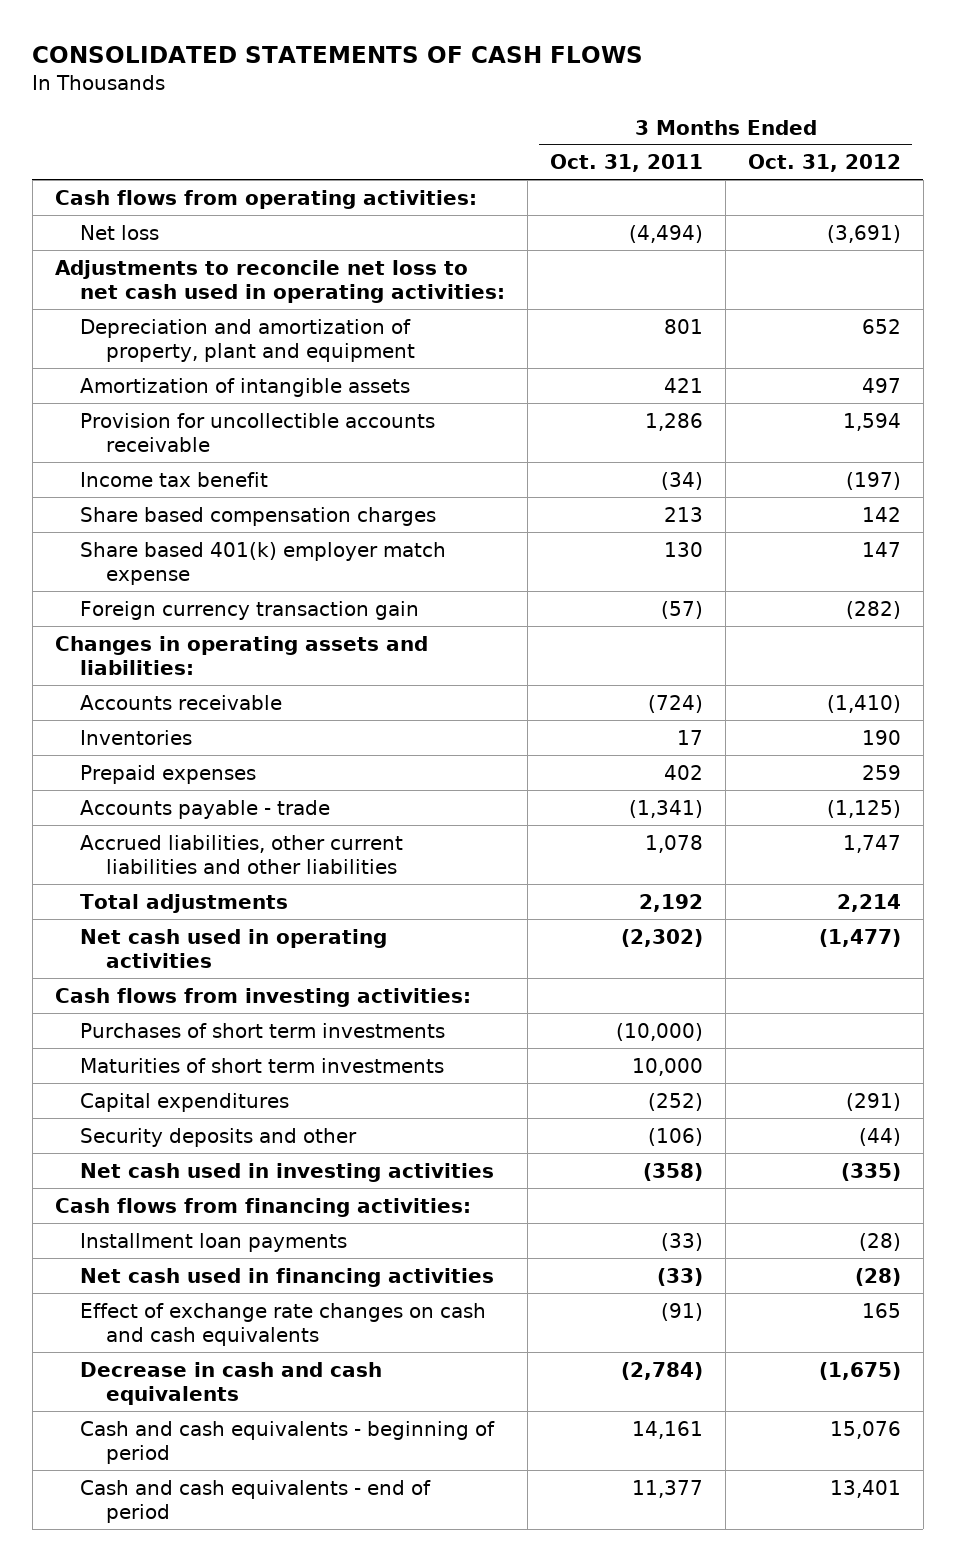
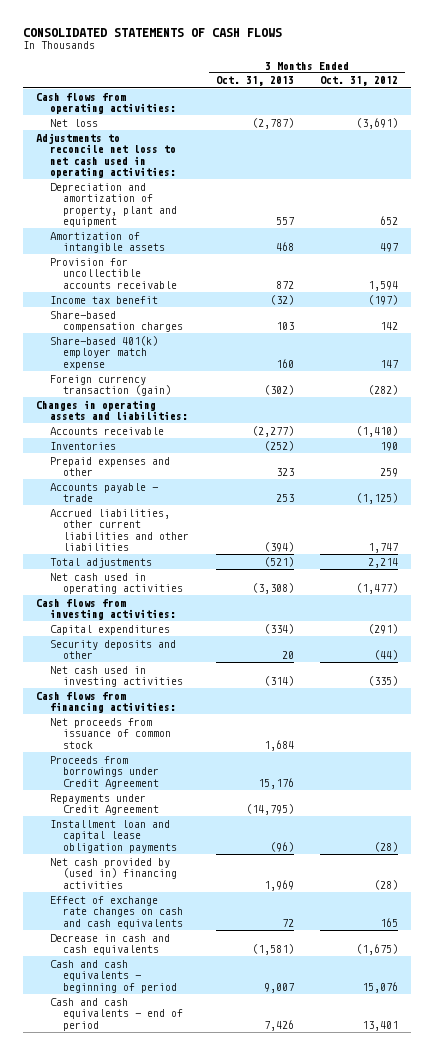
[550,154,704,173] Oct. 31, 2011 -> none
none -> [215,76,294,87] Oct. 31, 2013
[80,506,437,526] Share based compensation charges -> [49,310,184,333] Share-based compensation charges
[80,541,447,585] Share based 401(k) employer match expense -> [49,335,158,370] Share-based 401(k) employer match expense
[80,600,420,620] Foreign currency transaction gain -> [49,374,172,397] Foreign currency transaction (gain)
[80,764,257,784] Prepaid expenses -> [49,456,170,477] Prepaid expenses and other
[80,1022,446,1038] Purchases of short term investments -> none
[80,1057,445,1073] Maturities of short term investments -> none
none -> [49,717,172,749] Net proceeds from issuance of common stock
none -> [49,755,160,789] Proceeds from borrowings under Credit Agreement
none -> [49,793,160,816] Repayments under Credit Agreement
[80,1232,348,1252] Installment loan payments -> [49,819,178,853] Installment loan and capital lease obligation payments
[80,1267,495,1287] Net cash used in financing activities -> [49,857,178,889] Net cash provided by (used in) financing activities

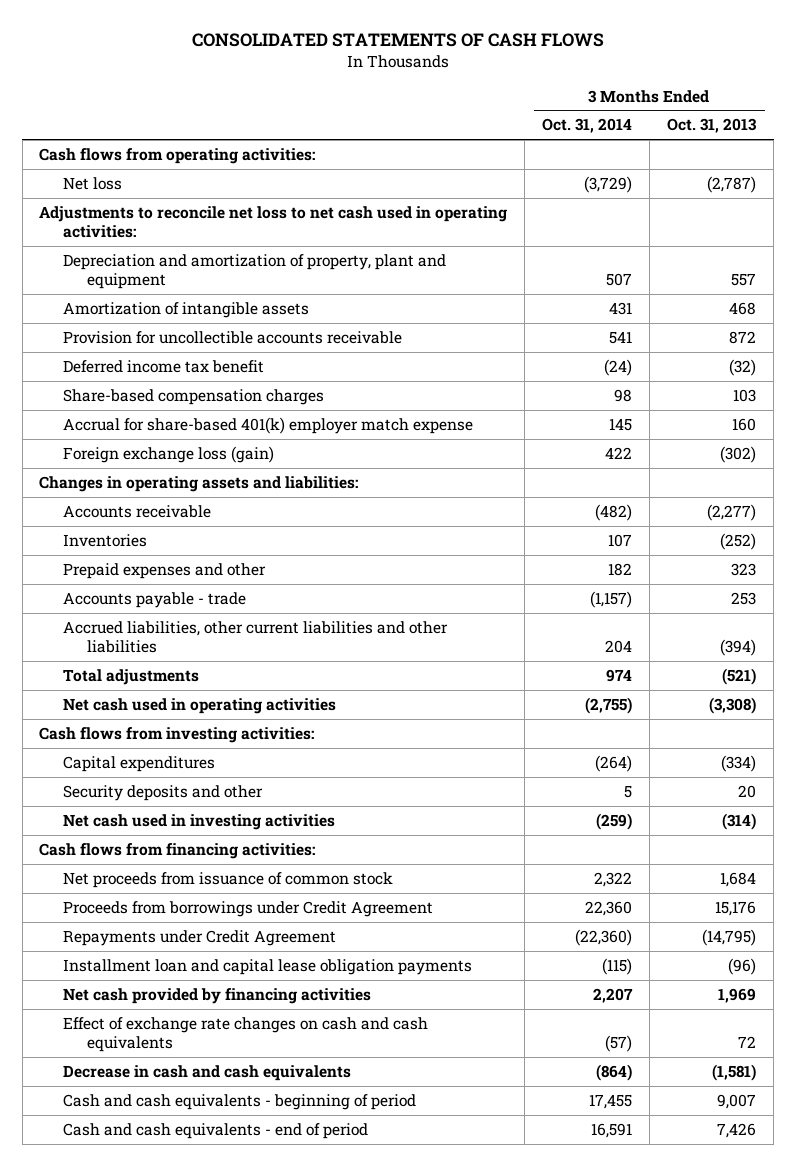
[320,76,399,87] Oct. 31, 2012 -> none
none -> [542,118,633,134] Oct. 31, 2014
[49,295,158,304] Income tax benefit -> [63,359,265,373] Deferred income tax benefit
[49,335,158,370] Share-based 401(k) employer match expense -> [63,416,474,434] Accrual for share-based 401(k) employer match expense
[49,374,172,397] Foreign currency transaction (gain) -> [63,445,275,463] Foreign exchange loss (gain)
[49,857,178,889] Net cash provided by (used in) financing activities -> [63,987,372,1004] Net cash provided by financing activities

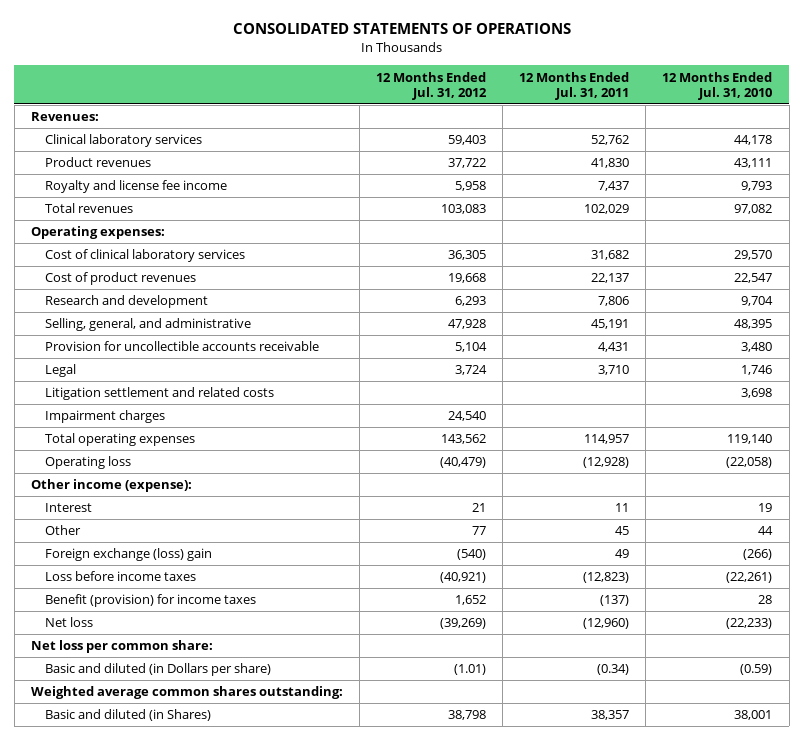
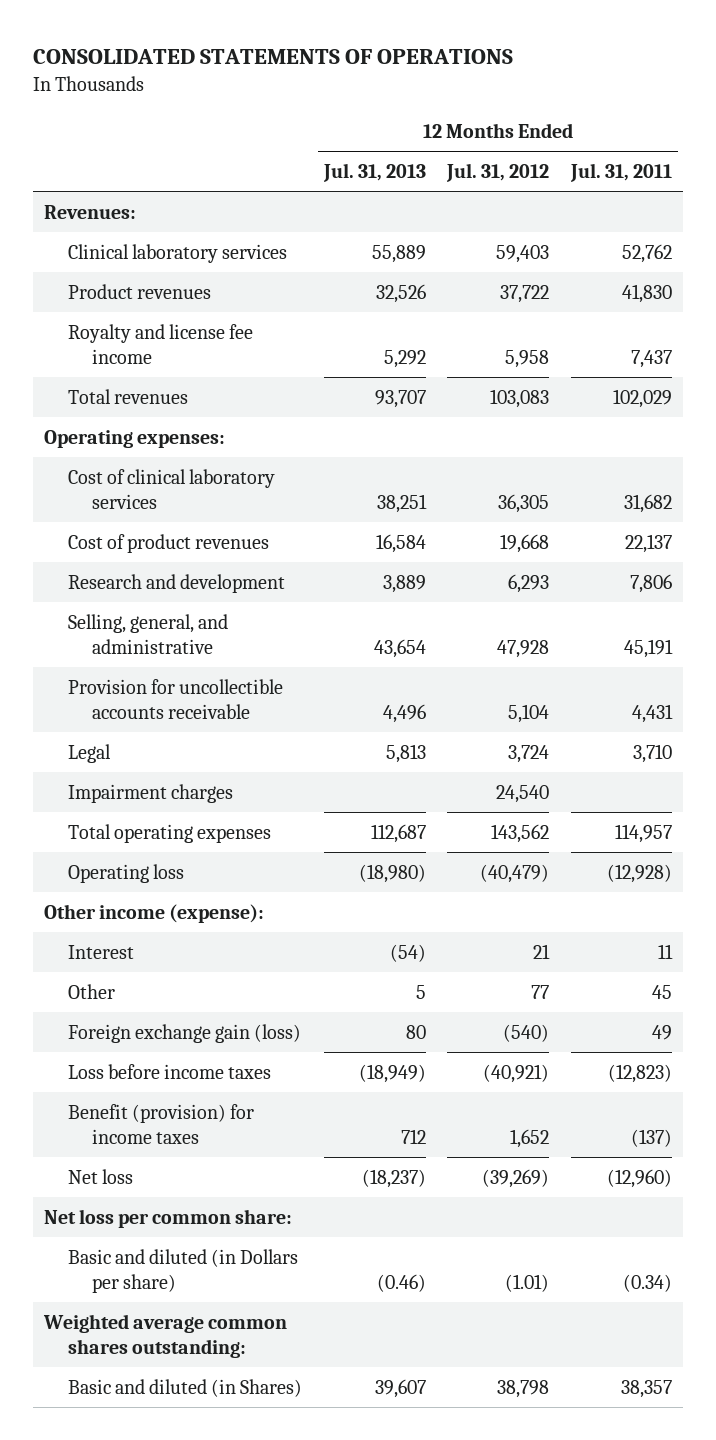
[662,71,773,100] 12 Months Ended Jul. 31, 2010 -> none
none -> [322,163,426,183] Jul. 31, 2013
[45,387,275,401] Litigation settlement and related costs -> none
[45,548,213,562] Foreign exchange (loss) gain -> [68,1023,302,1043] Foreign exchange gain (loss)

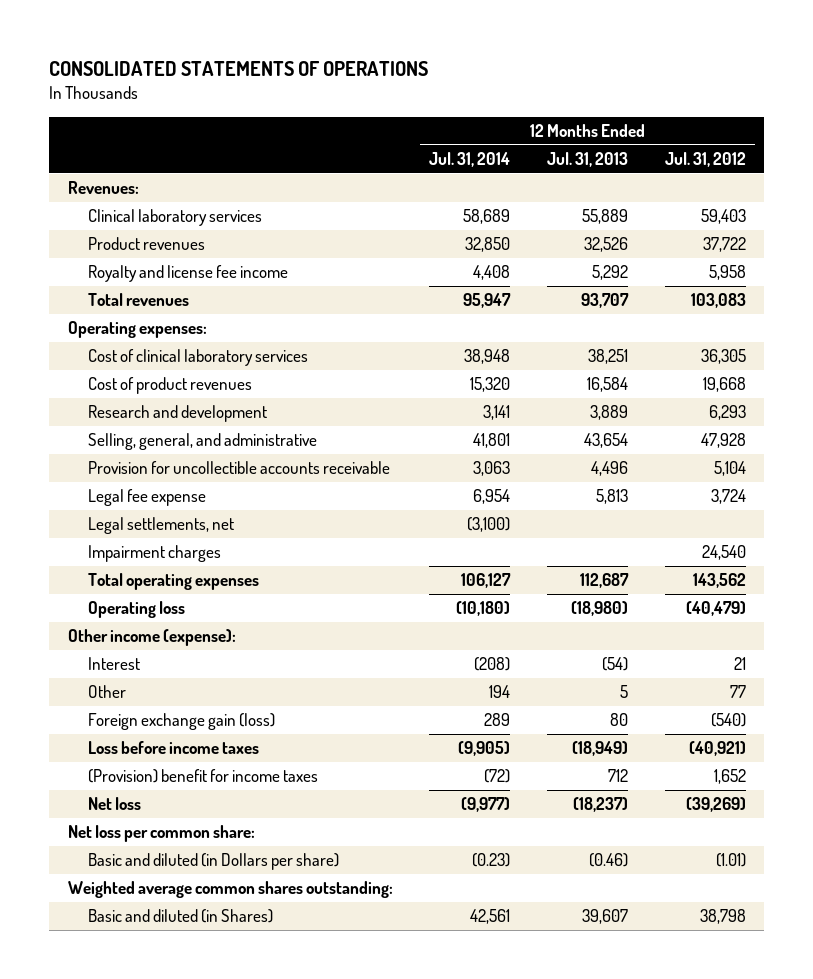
[570,163,673,183] Jul. 31, 2011 -> none
none -> [429,151,511,167] Jul. 31, 2014
[68,743,112,763] Legal -> [87,489,206,507] Legal fee expense
none -> [87,517,234,535] Legal settlements, net
[68,1103,255,1144] Benefit (provision) for income taxes -> [87,769,318,784] (Provision) benefit for income taxes

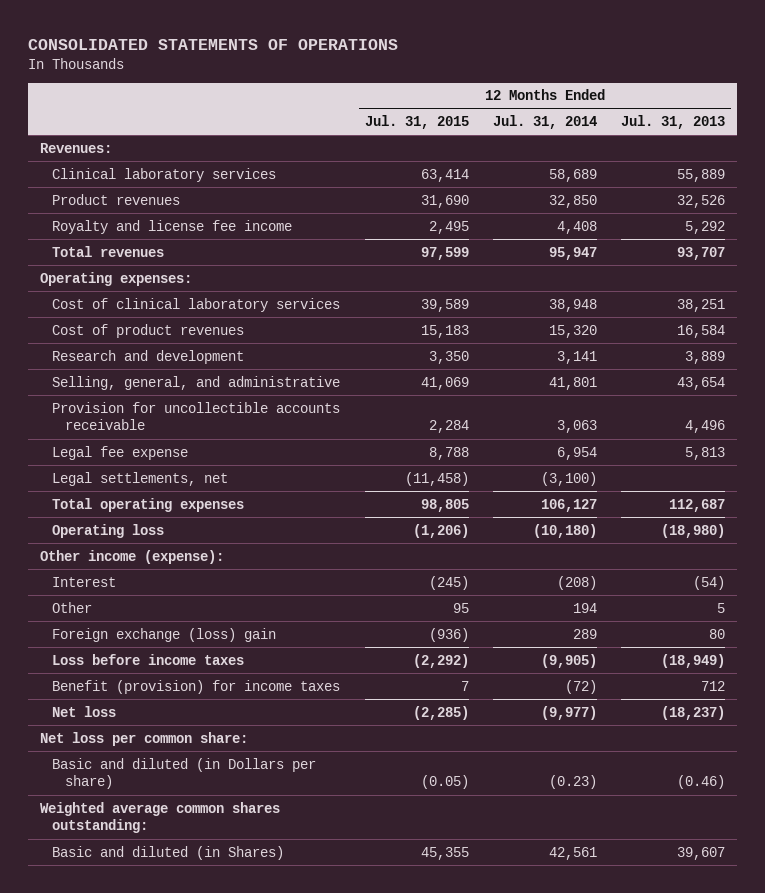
[664,151,746,167] Jul. 31, 2012 -> none
none -> [364,115,469,130] Jul. 31, 2015
[87,545,221,563] Impairment charges -> none
[87,713,275,731] Foreign exchange gain (loss) -> [52,627,277,642] Foreign exchange (loss) gain
[87,769,318,784] (Provision) benefit for income taxes -> [52,679,341,694] Benefit (provision) for income taxes

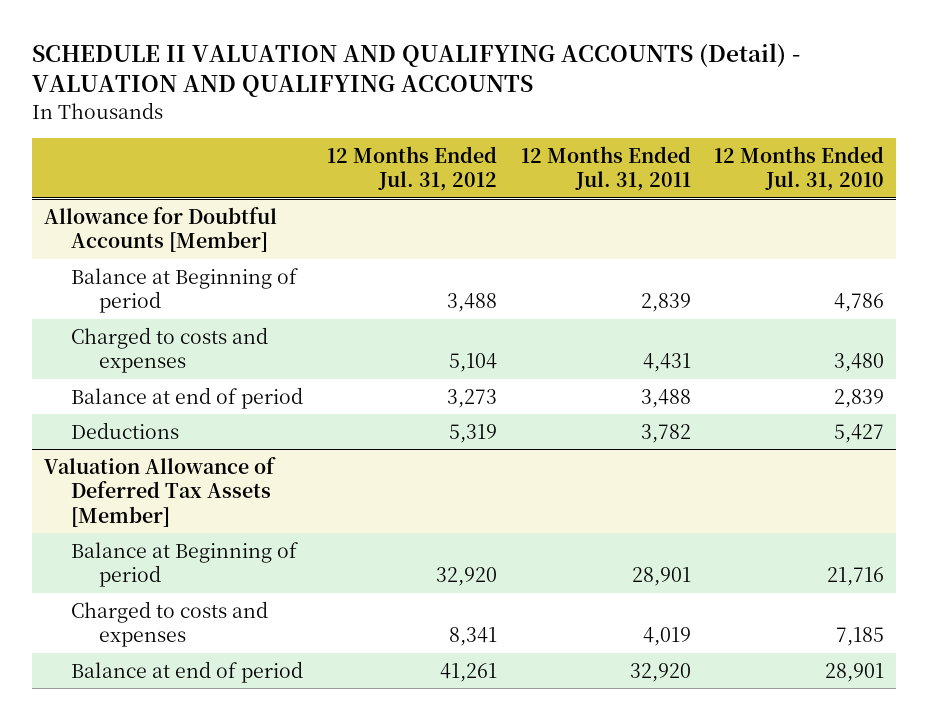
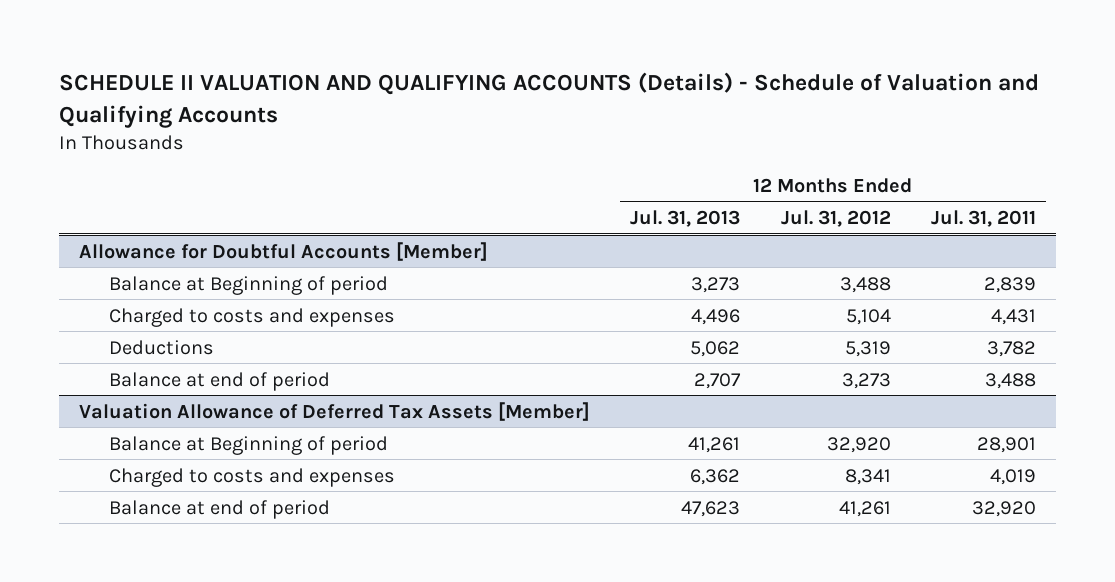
[32,43,801,98] SCHEDULE II VALUATION AND QUALIFYING ACCOUNTS (Detail) - VALUATION AND QUALIFYING ACCOUNTS -> [58,72,1039,128] SCHEDULE II VALUATION AND QUALIFYING ACCOUNTS (Details) - Schedule of Valuation and Qualifying Accounts
[714,145,885,192] 12 Months Ended Jul. 31, 2010 -> none
none -> [630,209,741,227] Jul. 31, 2013
[71,386,304,409] Balance at end of period -> [109,371,331,391] Balance at end of period

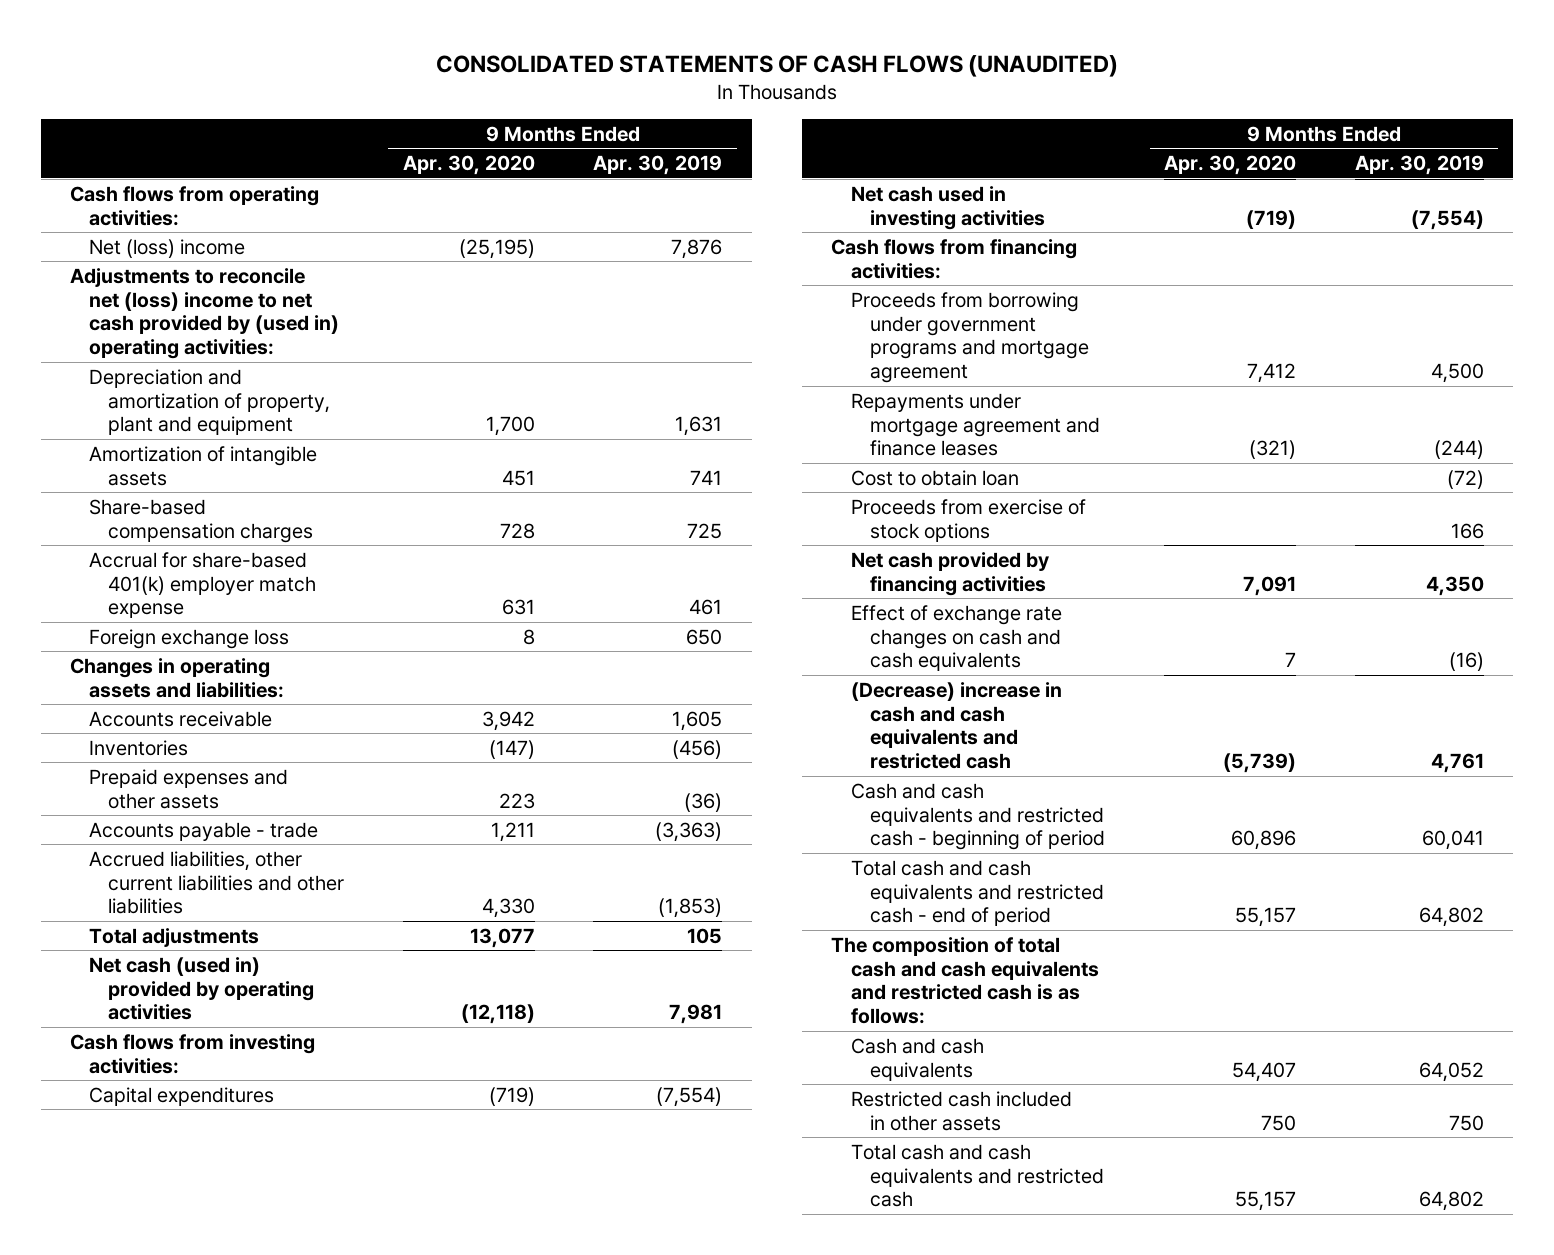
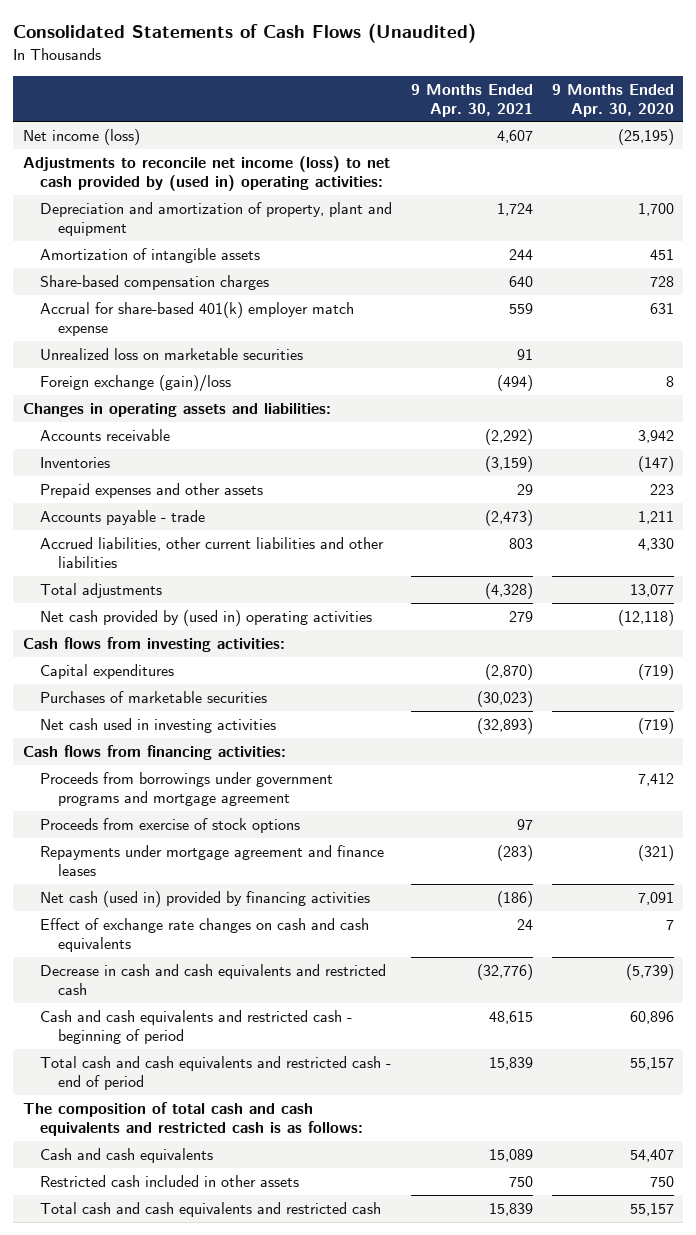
[435,55,1118,78] CONSOLIDATED STATEMENTS OF CASH FLOWS (UNAUDITED) -> [13,23,477,44] Consolidated Statements of Cash Flows (Unaudited)
[593,155,723,176] Apr. 30, 2019 -> none
none -> [411,83,534,117] 9 Months Ended Apr. 30, 2021
[70,185,320,226] Cash flows from operating activities: -> none
[89,238,246,258] Net (loss) income -> [22,129,140,146] Net income (loss)
[70,267,340,360] Adjustments to reconcile net (loss) income to net cash provided by (used in) operating activities: -> [22,156,390,191] Adjustments to reconcile net income (loss) to net cash provided by (used in) operating activities:
none -> [40,348,304,361] Unrealized loss on marketable securities
[89,628,290,649] Foreign exchange loss -> [40,375,232,393] Foreign exchange (gain)/loss
[89,956,315,1021] Net cash (used in) provided by operating activities -> [40,610,373,627] Net cash provided by (used in) operating activities
none -> [40,691,268,704] Purchases of marketable securities
[850,469,1019,486] Cost to obtain loan -> none
[850,291,1089,384] Proceeds from borrowing under government programs and mortgage agreement -> [40,772,334,806] Proceeds from borrowings under government programs and mortgage agreement
[850,392,1100,457] Repayments under mortgage agreement and finance leases -> [40,845,385,876] Repayments under mortgage agreement and finance leases
[850,551,1049,596] Net cash provided by financing activities -> [40,891,371,908] Net cash (used in) provided by financing activities
[850,681,1062,770] (Decrease) increase in cash and cash equivalents and restricted cash -> [40,964,387,995] Decrease in cash and cash equivalents and restricted cash

